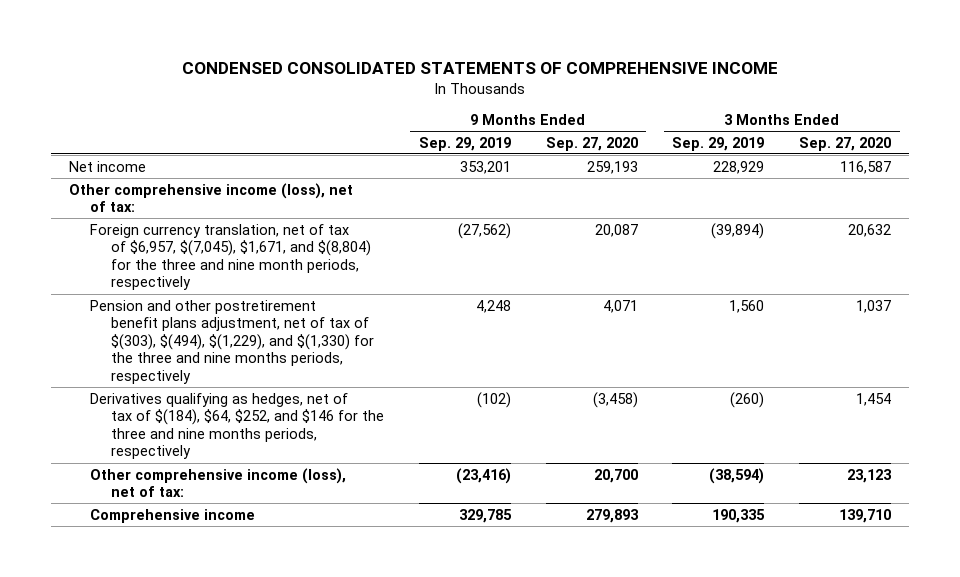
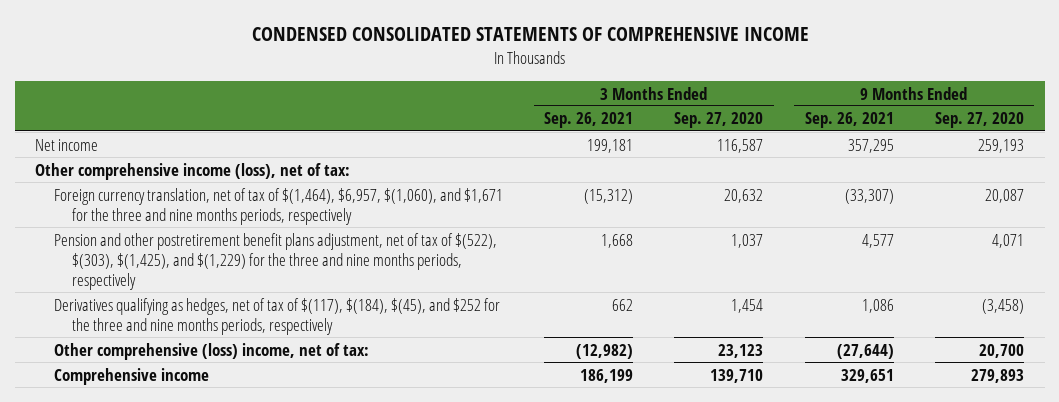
[418,136,511,151] Sep. 29, 2019 -> none
[672,136,765,151] Sep. 29, 2019 -> none
none -> [544,112,634,129] Sep. 26, 2021
none -> [804,112,894,129] Sep. 26, 2021
[89,223,371,291] Foreign currency translation, net of tax of $6,957, $(7,045), $1,671, and $(8,804) for the three and nine month periods, respectively -> [53,187,503,225] Foreign currency translation, net of tax of $(1,464), $6,957, $(1,060), and $1,671 for the three and nine months periods, respectively
[89,299,374,385] Pension and other postretirement benefit plans adjustment, net of tax of $(303), $(494), $(1,229), and $(1,330) for the three and nine months periods, respectively -> [53,232,497,290] Pension and other postretirement benefit plans adjustment, net of tax of $(522), $(303), $(1,425), and $(1,229) for the three and nine months periods, respectively
[89,392,384,460] Derivatives qualifying as hedges, net of tax of $(184), $64, $252, and $146 for the three and nine months periods, respectively -> [53,297,500,335] Derivatives qualifying as hedges, net of tax of $(117), $(184), $(45), and $252 for the three and nine months periods, respectively
[89,467,346,498] Other comprehensive income (loss), net of tax: -> [53,342,369,360] Other comprehensive (loss) income, net of tax:

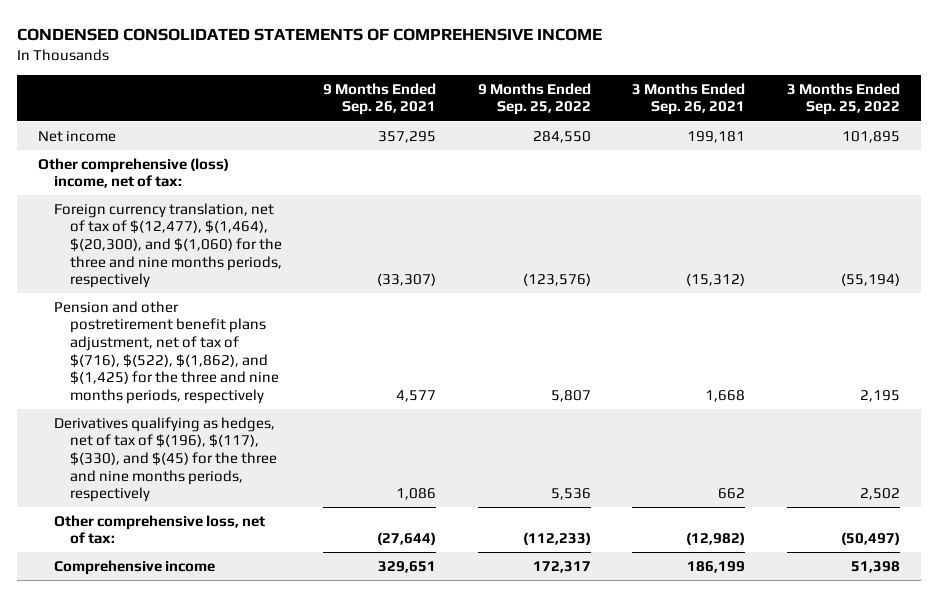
[674,112,764,129] Sep. 27, 2020 -> none
[935,112,1025,129] Sep. 27, 2020 -> none
none -> [477,82,591,116] 9 Months Ended Sep. 25, 2022
none -> [786,82,900,116] 3 Months Ended Sep. 25, 2022
[35,162,351,180] Other comprehensive income (loss), net of tax: -> [37,157,229,189] Other comprehensive (loss) income, net of tax:
[53,187,503,225] Foreign currency translation, net of tax of $(1,464), $6,957, $(1,060), and $1,671 for the three and nine months periods, respectively -> [53,202,283,289] Foreign currency translation, net of tax of $(12,477), $(1,464), $(20,300), and $(1,060) for the three and nine months periods, respectively
[53,232,497,290] Pension and other postretirement benefit plans adjustment, net of tax of $(522), $(303), $(1,425), and $(1,229) for the three and nine months periods, respectively -> [53,300,280,404] Pension and other postretirement benefit plans adjustment, net of tax of $(716), $(522), $(1,862), and $(1,425) for the three and nine months periods, respectively
[53,297,500,335] Derivatives qualifying as hedges, net of tax of $(117), $(184), $(45), and $252 for the three and nine months periods, respectively -> [53,416,278,503] Derivatives qualifying as hedges, net of tax of $(196), $(117), $(330), and $(45) for the three and nine months periods, respectively
[53,342,369,360] Other comprehensive (loss) income, net of tax: -> [53,514,265,545] Other comprehensive loss, net of tax:

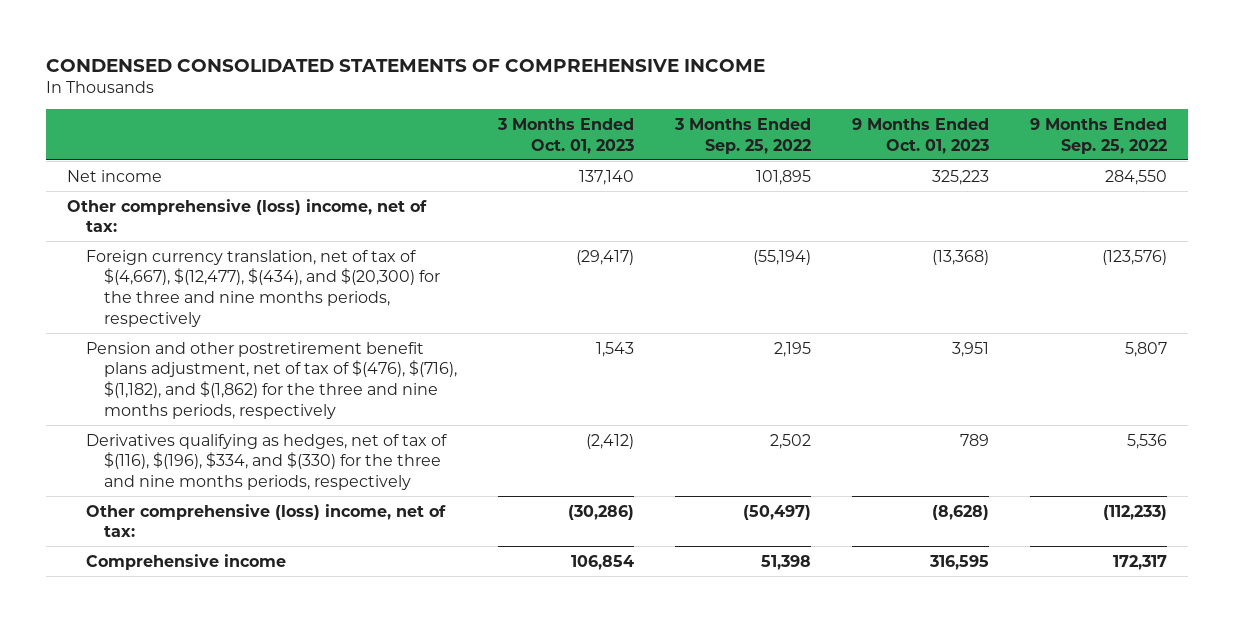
[323,82,437,116] 9 Months Ended Sep. 26, 2021 -> none
[632,82,746,116] 3 Months Ended Sep. 26, 2021 -> none
none -> [497,117,635,154] 3 Months Ended Oct. 01, 2023
none -> [852,117,990,154] 9 Months Ended Oct. 01, 2023
[53,202,283,289] Foreign currency translation, net of tax of $(12,477), $(1,464), $(20,300), and $(1,060) for the three and nine months periods, respectively -> [85,249,441,327] Foreign currency translation, net of tax of $(4,667), $(12,477), $(434), and $(20,300) for the three and nine months periods, respectively
[53,300,280,404] Pension and other postretirement benefit plans adjustment, net of tax of $(716), $(522), $(1,862), and $(1,425) for the three and nine months periods, respectively -> [85,341,458,419] Pension and other postretirement benefit plans adjustment, net of tax of $(476), $(716), $(1,182), and $(1,862) for the three and nine months periods, respectively
[53,416,278,503] Derivatives qualifying as hedges, net of tax of $(196), $(117), $(330), and $(45) for the three and nine months periods, respectively -> [85,433,447,490] Derivatives qualifying as hedges, net of tax of $(116), $(196), $334, and $(330) for the three and nine months periods, respectively
[53,514,265,545] Other comprehensive loss, net of tax: -> [85,503,446,538] Other comprehensive (loss) income, net of tax:

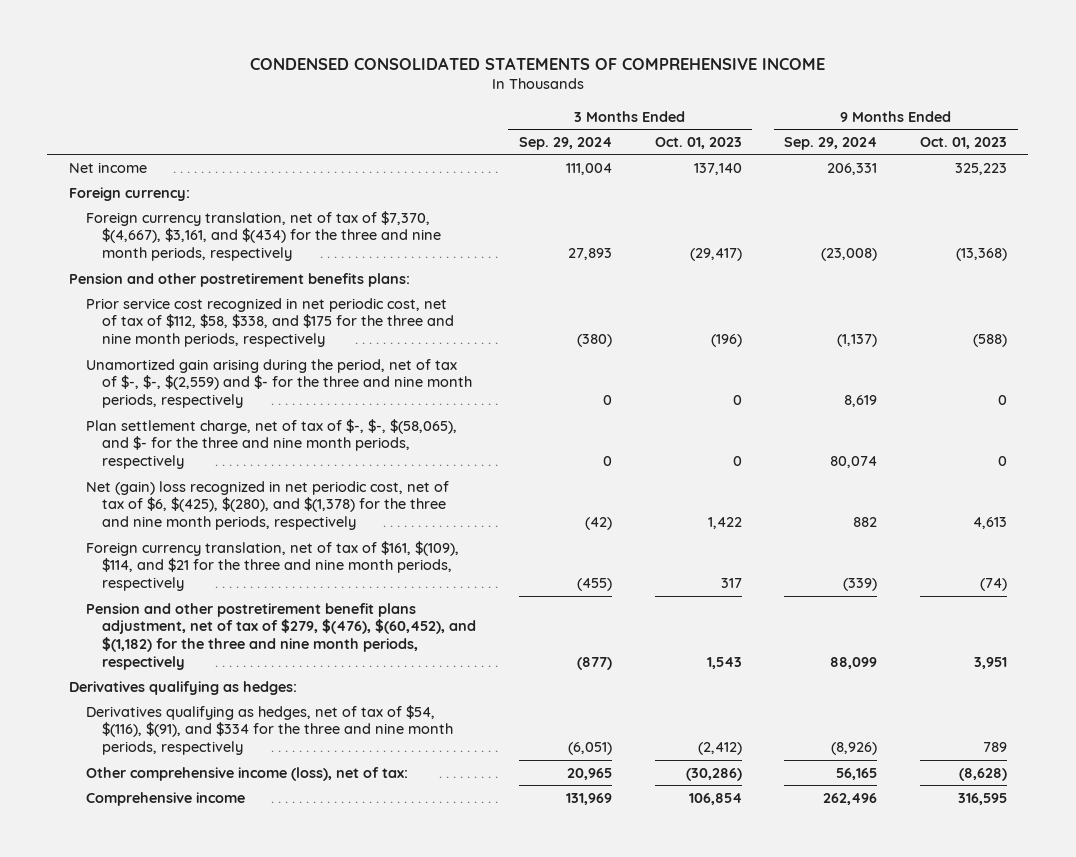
[674,117,812,154] 3 Months Ended Sep. 25, 2022 -> none
[1030,117,1168,154] 9 Months Ended Sep. 25, 2022 -> none
none -> [518,136,612,150] Sep. 29, 2024
none -> [784,136,878,150] Sep. 29, 2024
[66,198,427,233] Other comprehensive (loss) income, net of tax: -> none
none -> [68,186,190,201] Foreign currency:
[85,249,441,327] Foreign currency translation, net of tax of $(4,667), $(12,477), $(434), and $(20,300) for the three and nine months periods, respectively -> [85,210,442,261] Foreign currency translation, net of tax of $7,370, $(4,667), $3,161, and $(434) for the three and nine month periods, respectively
none -> [68,272,410,287] Pension and other postretirement benefits plans:
none -> [85,297,455,347] Prior service cost recognized in net periodic cost, net of tax of $112, $58, $338, and $175 for the three and nine month periods, respectively
none -> [85,358,473,408] Unamortized gain arising during the period, net of tax of $-, $-, $(2,559) and $- for the three and nine month periods, respectively
none -> [85,418,457,469] Plan settlement charge, net of tax of $-, $-, $(58,065), and $- for the three and nine month periods, respectively
none -> [85,480,449,530] Net (gain) loss recognized in net periodic cost, net of tax of $6, $(425), $(280), and $(1,378) for the three and nine month periods, respectively
none -> [85,540,459,591] Foreign currency translation, net of tax of $161, $(109), $114, and $21 for the three and nine month periods, respectively
[85,341,458,419] Pension and other postretirement benefit plans adjustment, net of tax of $(476), $(716), $(1,182), and $(1,862) for the three and nine months periods, respectively -> [85,602,477,670] Pension and other postretirement benefit plans adjustment, net of tax of $279, $(476), $(60,452), and $(1,182) for the three and nine month periods, respectively
none -> [68,680,297,695] Derivatives qualifying as hedges:
[85,433,447,490] Derivatives qualifying as hedges, net of tax of $(116), $(196), $334, and $(330) for the three and nine months periods, respectively -> [85,704,454,755] Derivatives qualifying as hedges, net of tax of $54, $(116), $(91), and $334 for the three and nine month periods, respectively
[85,503,446,538] Other comprehensive (loss) income, net of tax: -> [85,766,408,781] Other comprehensive income (loss), net of tax:

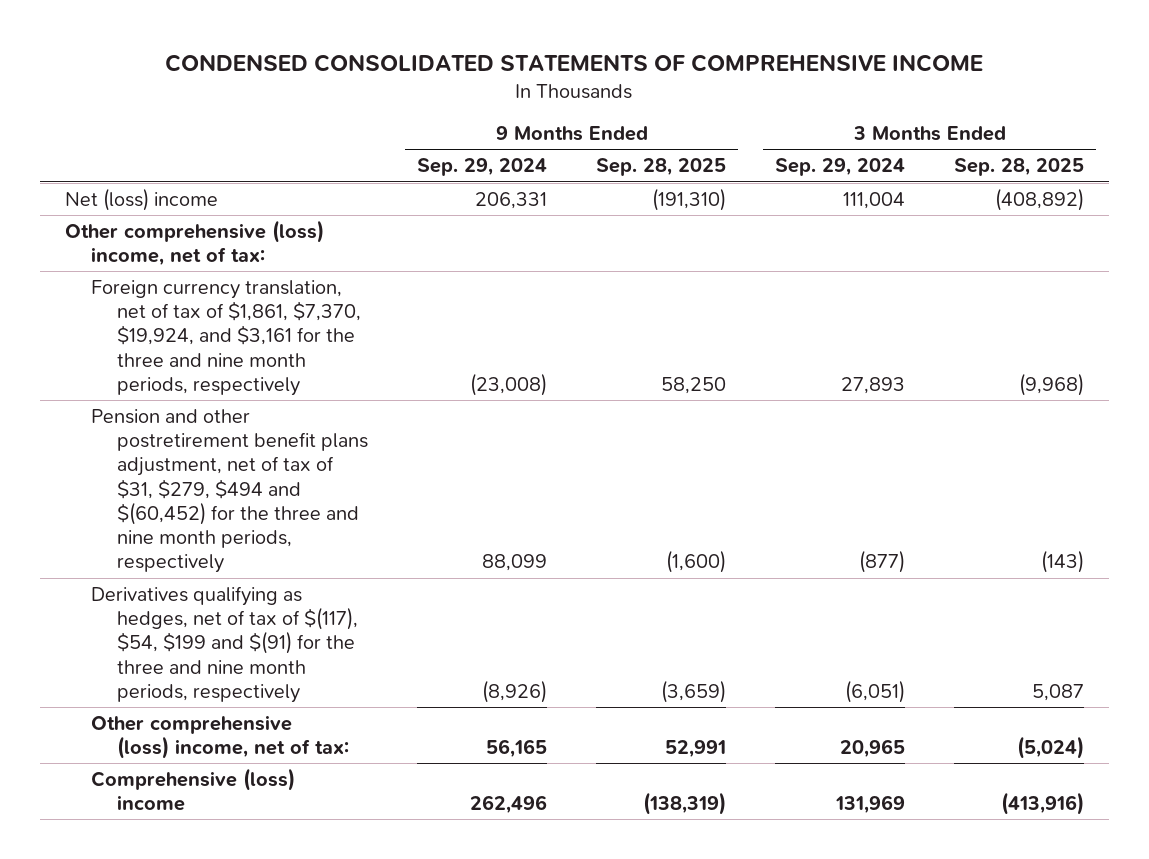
[654,136,742,149] Oct. 01, 2023 -> none
[919,136,1007,149] Oct. 01, 2023 -> none
none -> [596,158,727,177] Sep. 28, 2025
none -> [954,158,1085,177] Sep. 28, 2025
[68,272,410,287] Pension and other postretirement benefits plans: -> none
[85,297,455,347] Prior service cost recognized in net periodic cost, net of tax of $112, $58, $338, and $175 for the three and nine month periods, respectively -> none
[85,358,473,408] Unamortized gain arising during the period, net of tax of $-, $-, $(2,559) and $- for the three and nine month periods, respectively -> none
[85,418,457,469] Plan settlement charge, net of tax of $-, $-, $(58,065), and $- for the three and nine month periods, respectively -> none
[85,480,449,530] Net (gain) loss recognized in net periodic cost, net of tax of $6, $(425), $(280), and $(1,378) for the three and nine month periods, respectively -> none
[85,540,459,591] Foreign currency translation, net of tax of $161, $(109), $114, and $21 for the three and nine month periods, respectively -> none
[68,680,297,695] Derivatives qualifying as hedges: -> none
[68,161,147,173] Net income -> [64,187,218,211] Net (loss) income
[68,186,190,201] Foreign currency: -> [64,219,324,267] Other comprehensive (loss) income, net of tax:
[85,210,442,261] Foreign currency translation, net of tax of $7,370, $(4,667), $3,161, and $(434) for the three and nine month periods, respectively -> [90,279,362,396] Foreign currency translation, net of tax of $1,861, $7,370, $19,924, and $3,161 for the three and nine month periods, respectively
[85,602,477,670] Pension and other postretirement benefit plans adjustment, net of tax of $279, $(476), $(60,452), and $(1,182) for the three and nine month periods, respectively -> [90,408,369,574] Pension and other postretirement benefit plans adjustment, net of tax of $31, $279, $494 and $(60,452) for the three and nine month periods, respectively
[85,704,454,755] Derivatives qualifying as hedges, net of tax of $54, $(116), $(91), and $334 for the three and nine month periods, respectively -> [90,585,359,703] Derivatives qualifying as hedges, net of tax of $(117), $54, $199 and $(91) for the three and nine month periods, respectively
[85,766,408,781] Other comprehensive income (loss), net of tax: -> [90,714,350,760] Other comprehensive (loss) income, net of tax:
[85,791,245,806] Comprehensive income -> [90,767,295,812] Comprehensive (loss) income

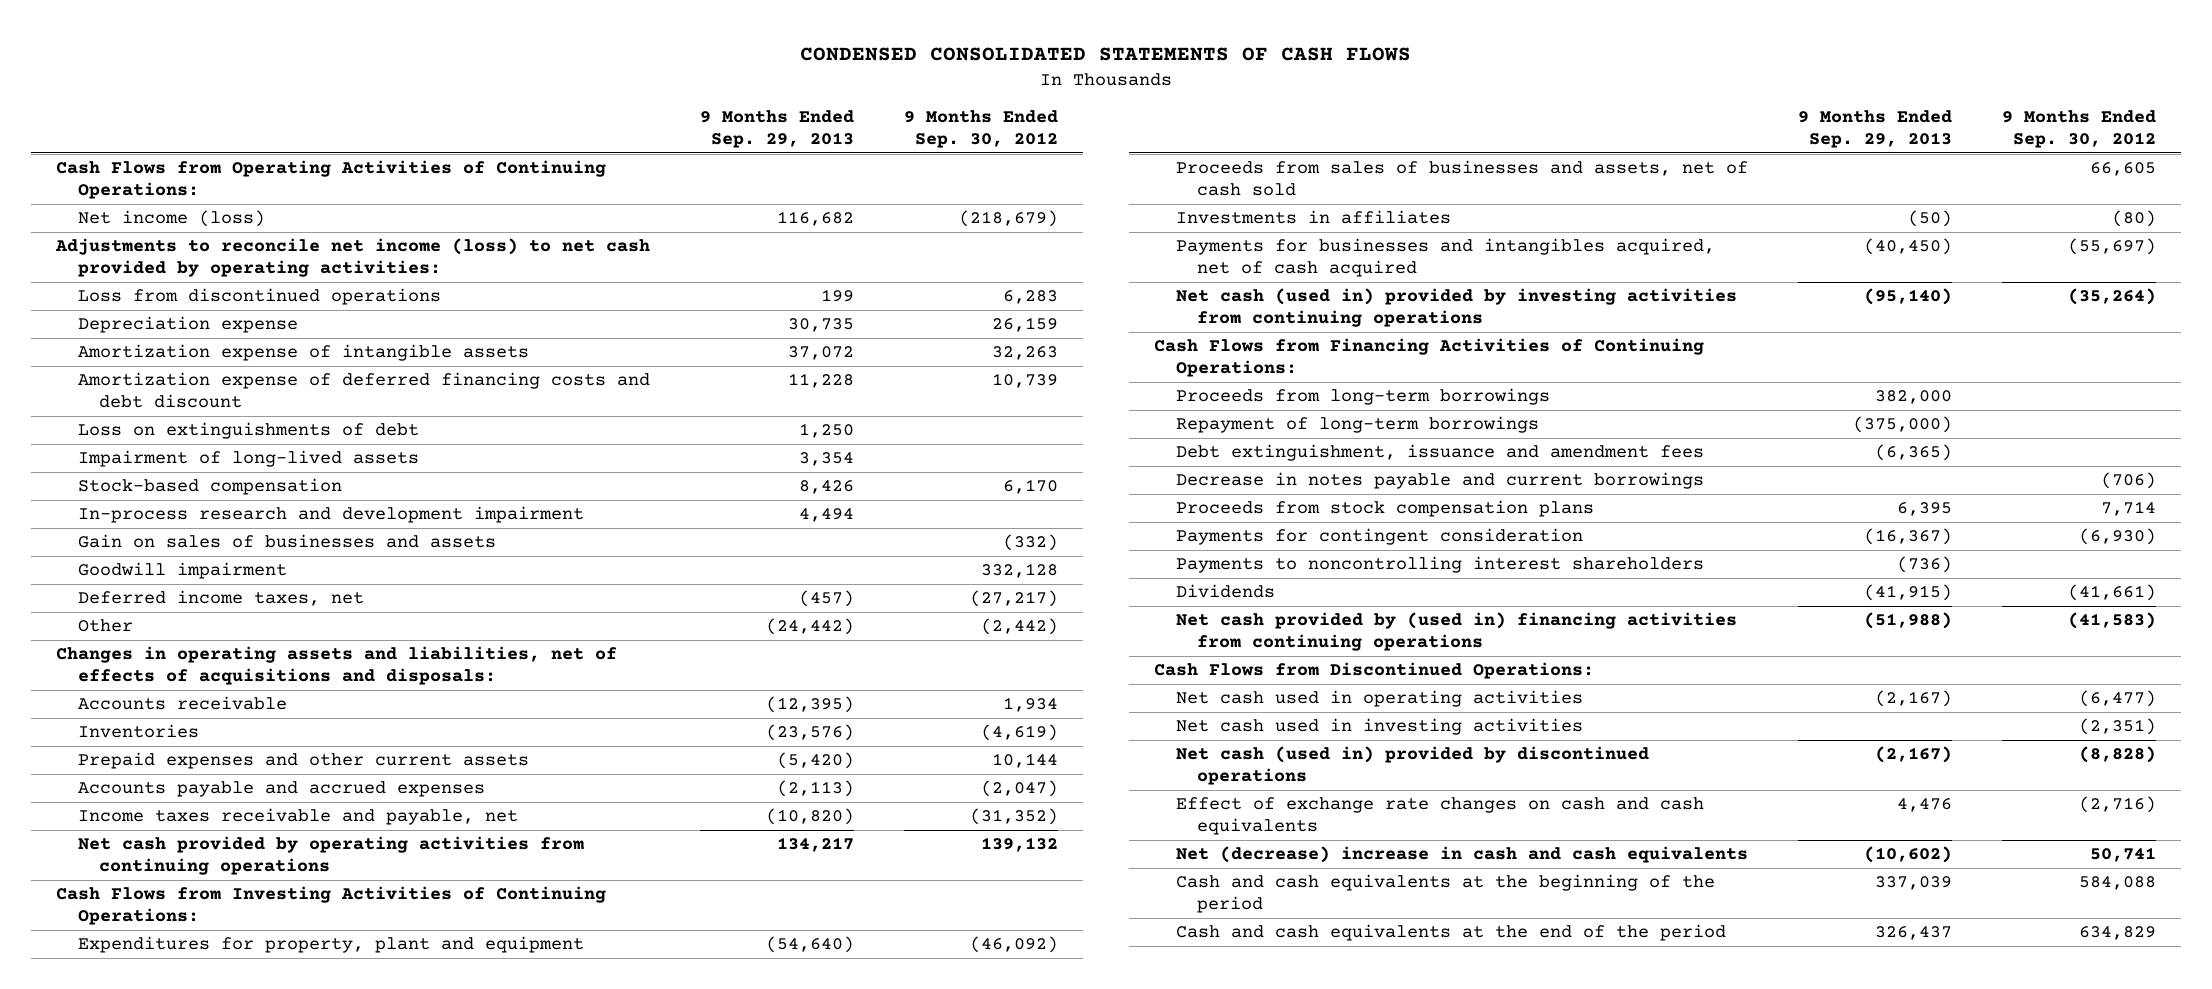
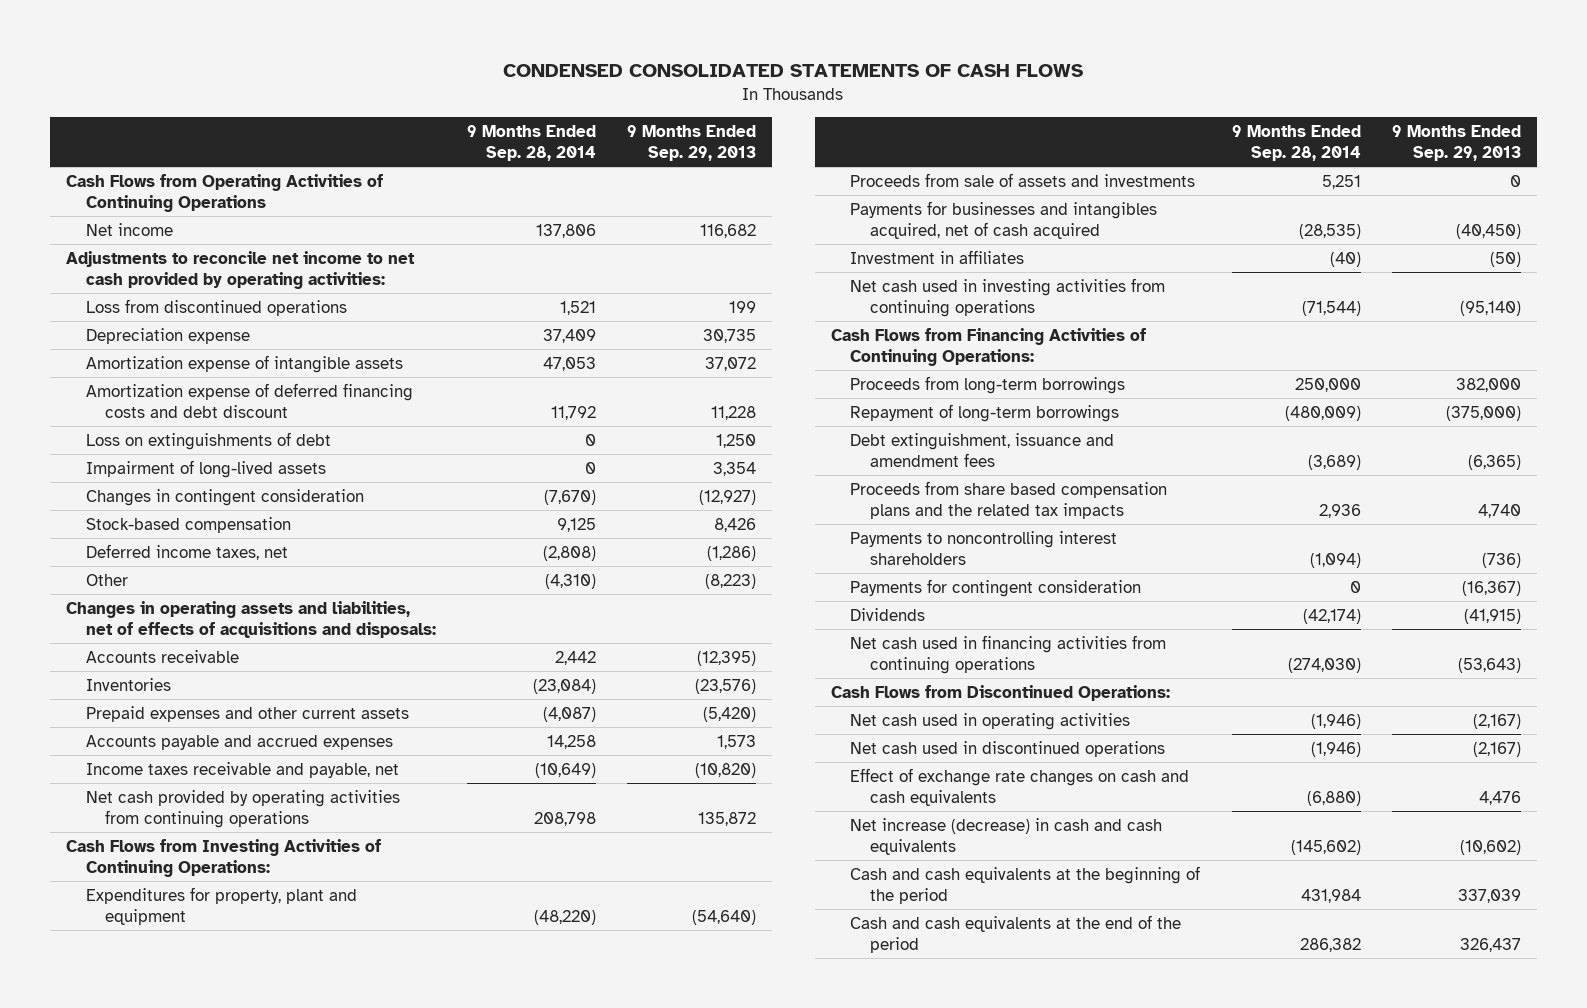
[903,110,1058,149] 9 Months Ended Sep. 30, 2012 -> none
none -> [466,125,596,162] 9 Months Ended Sep. 28, 2014
[55,160,606,200] Cash Flows from Operating Activities of Continuing Operations: -> [65,173,383,212] Cash Flows from Operating Activities of Continuing Operations
[77,210,265,228] Net income (loss) -> [85,222,173,236] Net income
[54,238,650,278] Adjustments to reconcile net income (loss) to net cash provided by operating activities: -> [65,250,415,289] Adjustments to reconcile net income to net cash provided by operating activities:
none -> [85,488,364,506] Changes in contingent consideration
[77,506,584,524] In-process research and development impairment -> none
[77,534,496,549] Gain on sales of businesses and assets -> none
[77,562,287,580] Goodwill impairment -> none
[798,590,854,608] (457) -> [707,545,757,561] (1,286)
[765,618,854,636] (24,442) -> [705,573,757,589] (8,223)
[776,780,854,798] (2,113) -> [717,734,757,749] 1,573
[776,837,854,853] 134,217 -> [698,811,757,826] 135,872
[1175,160,1748,197] Proceeds from sales of businesses and assets, net of cash sold -> none
[1175,210,1451,225] Investments in affiliates -> none
none -> [850,172,1196,187] Proceeds from sale of assets and investments
none -> [850,249,1025,264] Investment in affiliates
[1175,288,1737,328] Net cash (used in) provided by investing activities from continuing operations -> [850,277,1166,317] Net cash used in investing activities from continuing operations
[1175,472,1704,490] Decrease in notes payable and current borrowings -> none
[1175,500,1594,518] Proceeds from stock compensation plans -> none
none -> [850,480,1168,519] Proceeds from share based compensation plans and the related tax impacts
[1175,528,1583,546] Payments for contingent consideration -> [850,578,1142,597] Payments for contingent consideration
[1175,612,1737,652] Net cash provided by (used in) financing activities from continuing operations -> [850,634,1167,674] Net cash used in financing activities from continuing operations
[1864,612,1953,630] (51,988) -> [1457,657,1521,673] (53,643)
[1175,718,1583,736] Net cash used in investing activities -> none
[1175,746,1649,786] Net cash (used in) provided by discontinued operations -> [850,740,1166,757] Net cash used in discontinued operations
[1175,846,1748,864] Net (decrease) increase in cash and cash equivalents -> [850,817,1163,855] Net increase (decrease) in cash and cash equivalents

